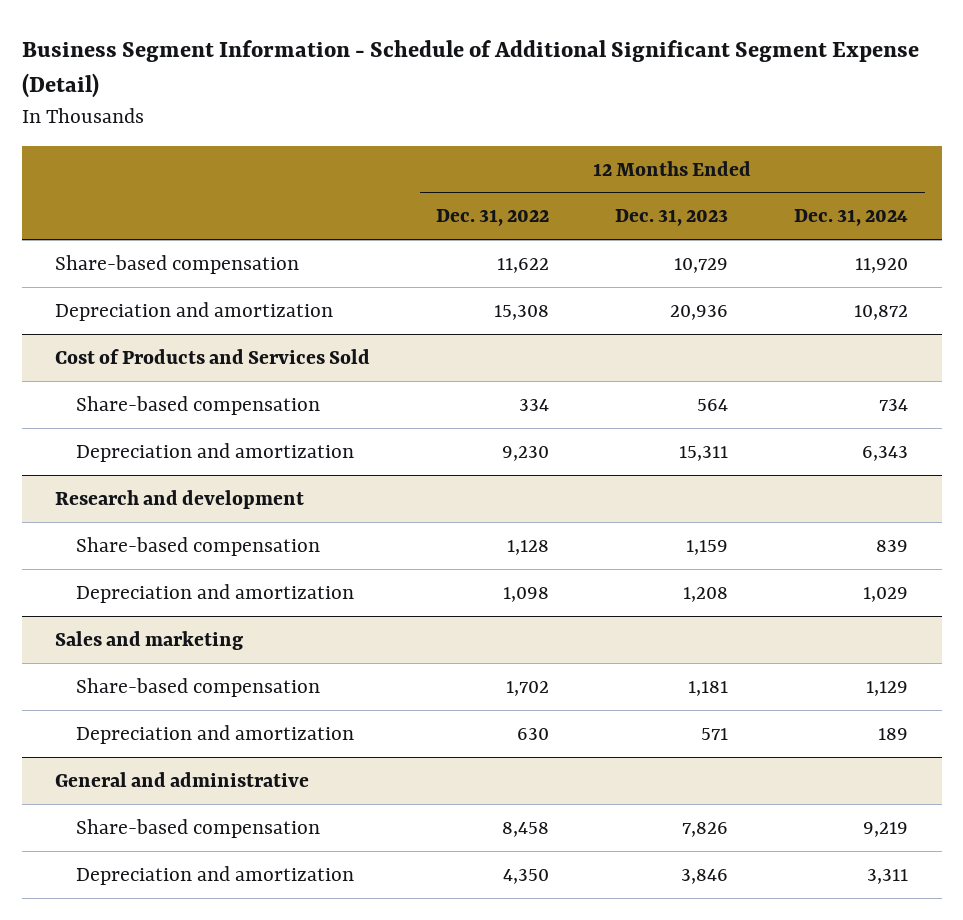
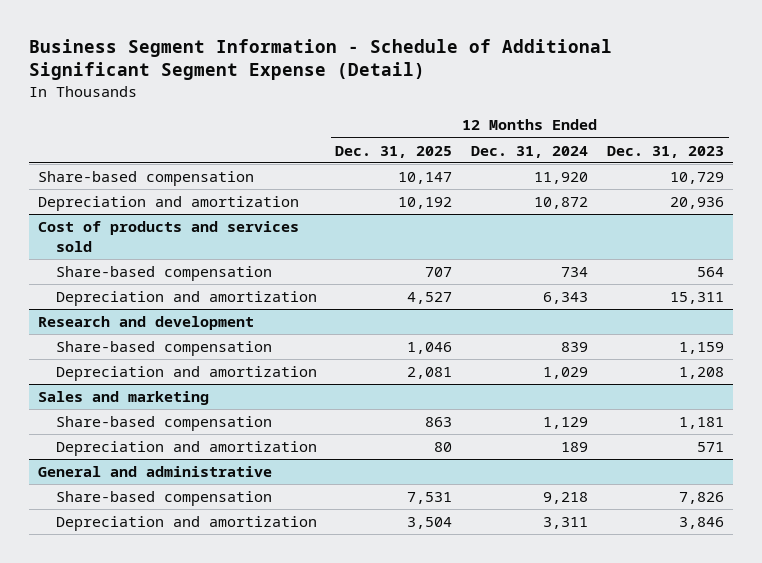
[436,209,550,227] Dec. 31, 2022 -> none
none -> [335,145,453,158] Dec. 31, 2025
[55,348,371,364] Cost of Products and Services Sold -> [38,221,300,252] Cost of products and services sold
[863,821,909,837] 9,219 -> [543,492,589,505] 9,218

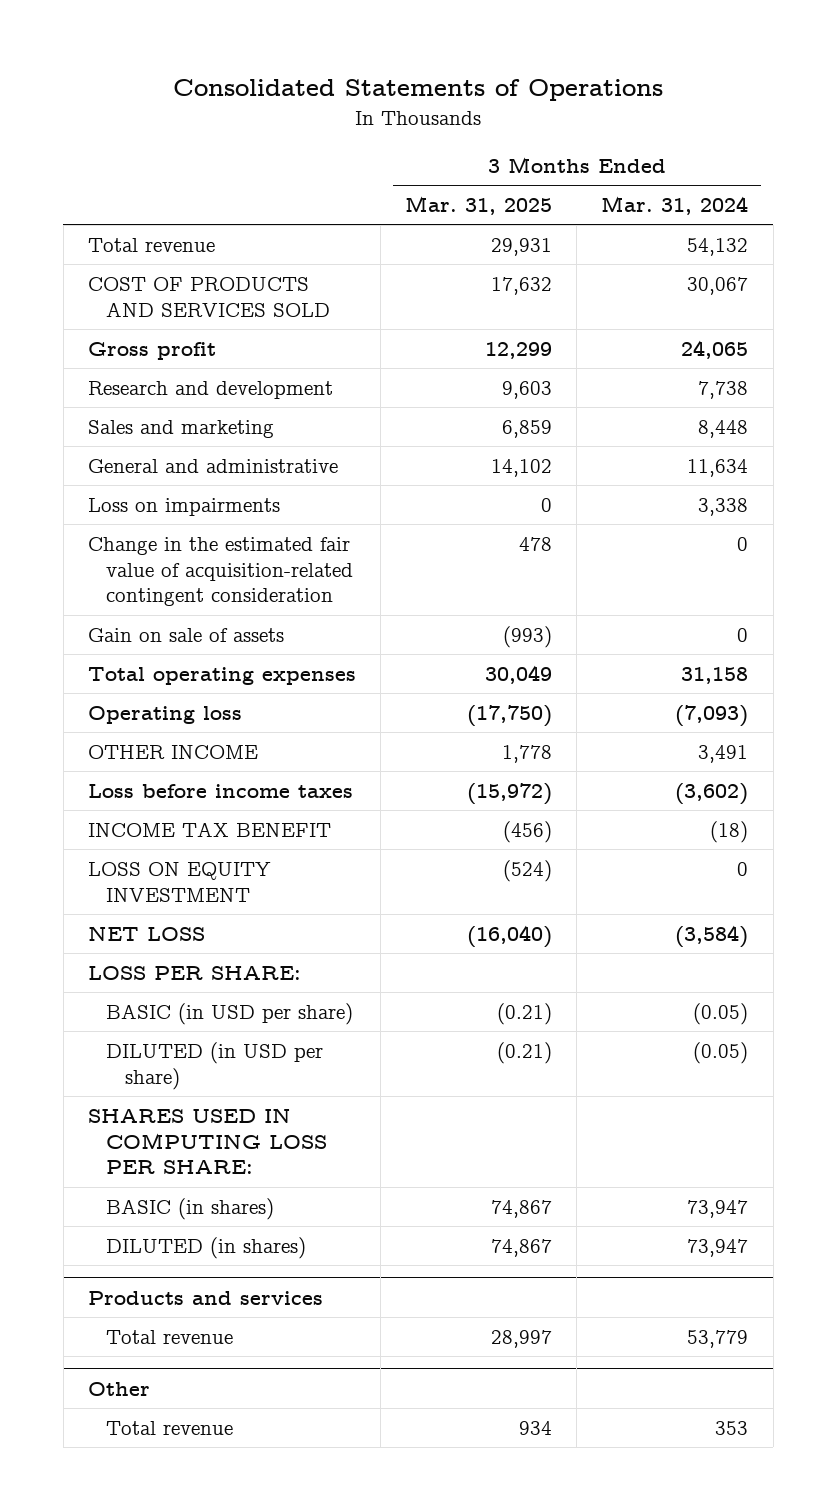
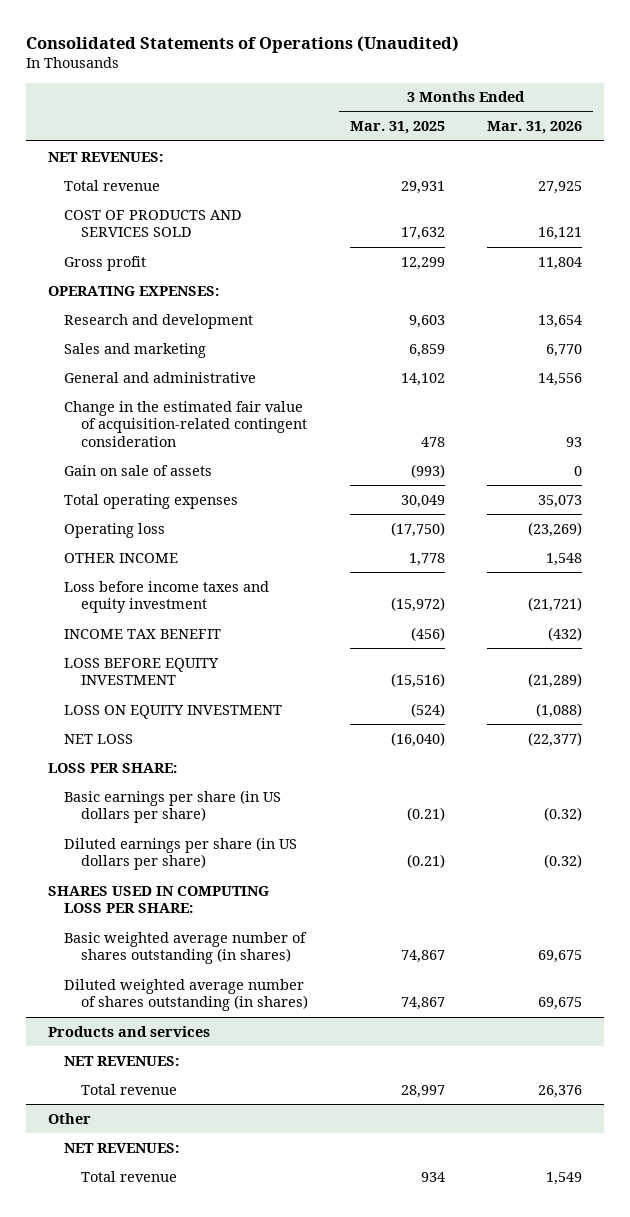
[173,79,664,102] Consolidated Statements of Operations -> [26,35,460,53] Consolidated Statements of Operations (Unaudited)
[601,196,749,216] Mar. 31, 2024 -> none
none -> [487,121,583,135] Mar. 31, 2026
none -> [47,151,163,162] NET REVENUES:
none -> [47,285,219,296] OPERATING EXPENSES:
[87,497,280,516] Loss on impairments -> none
[87,783,353,798] Loss before income taxes -> [64,580,270,614] Loss before income taxes and equity investment
none -> [64,657,220,686] LOSS BEFORE EQUITY INVESTMENT
[106,1002,354,1025] BASIC (in USD per share) -> [64,789,282,824] Basic earnings per share (in US dollars per share)
[106,1041,324,1090] DILUTED (in USD per share) -> [64,836,298,871] Diluted earnings per share (in US dollars per share)
[106,1197,275,1220] BASIC (in shares) -> [64,931,308,965] Basic weighted average number of shares outstanding (in shares)
[106,1236,307,1259] DILUTED (in shares) -> [64,978,308,1012] Diluted weighted average number of shares outstanding (in shares)
none -> [64,1055,180,1066] NET REVENUES:
none -> [64,1142,180,1153] NET REVENUES:

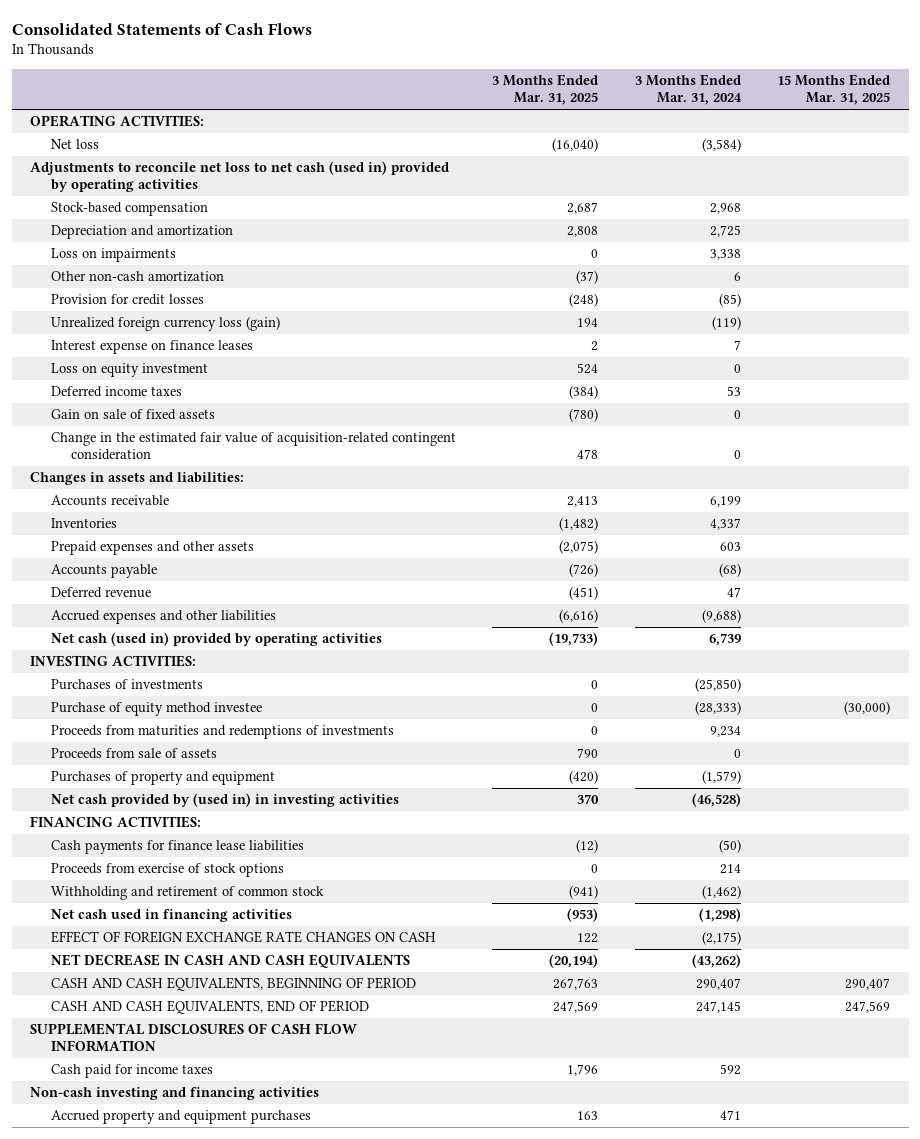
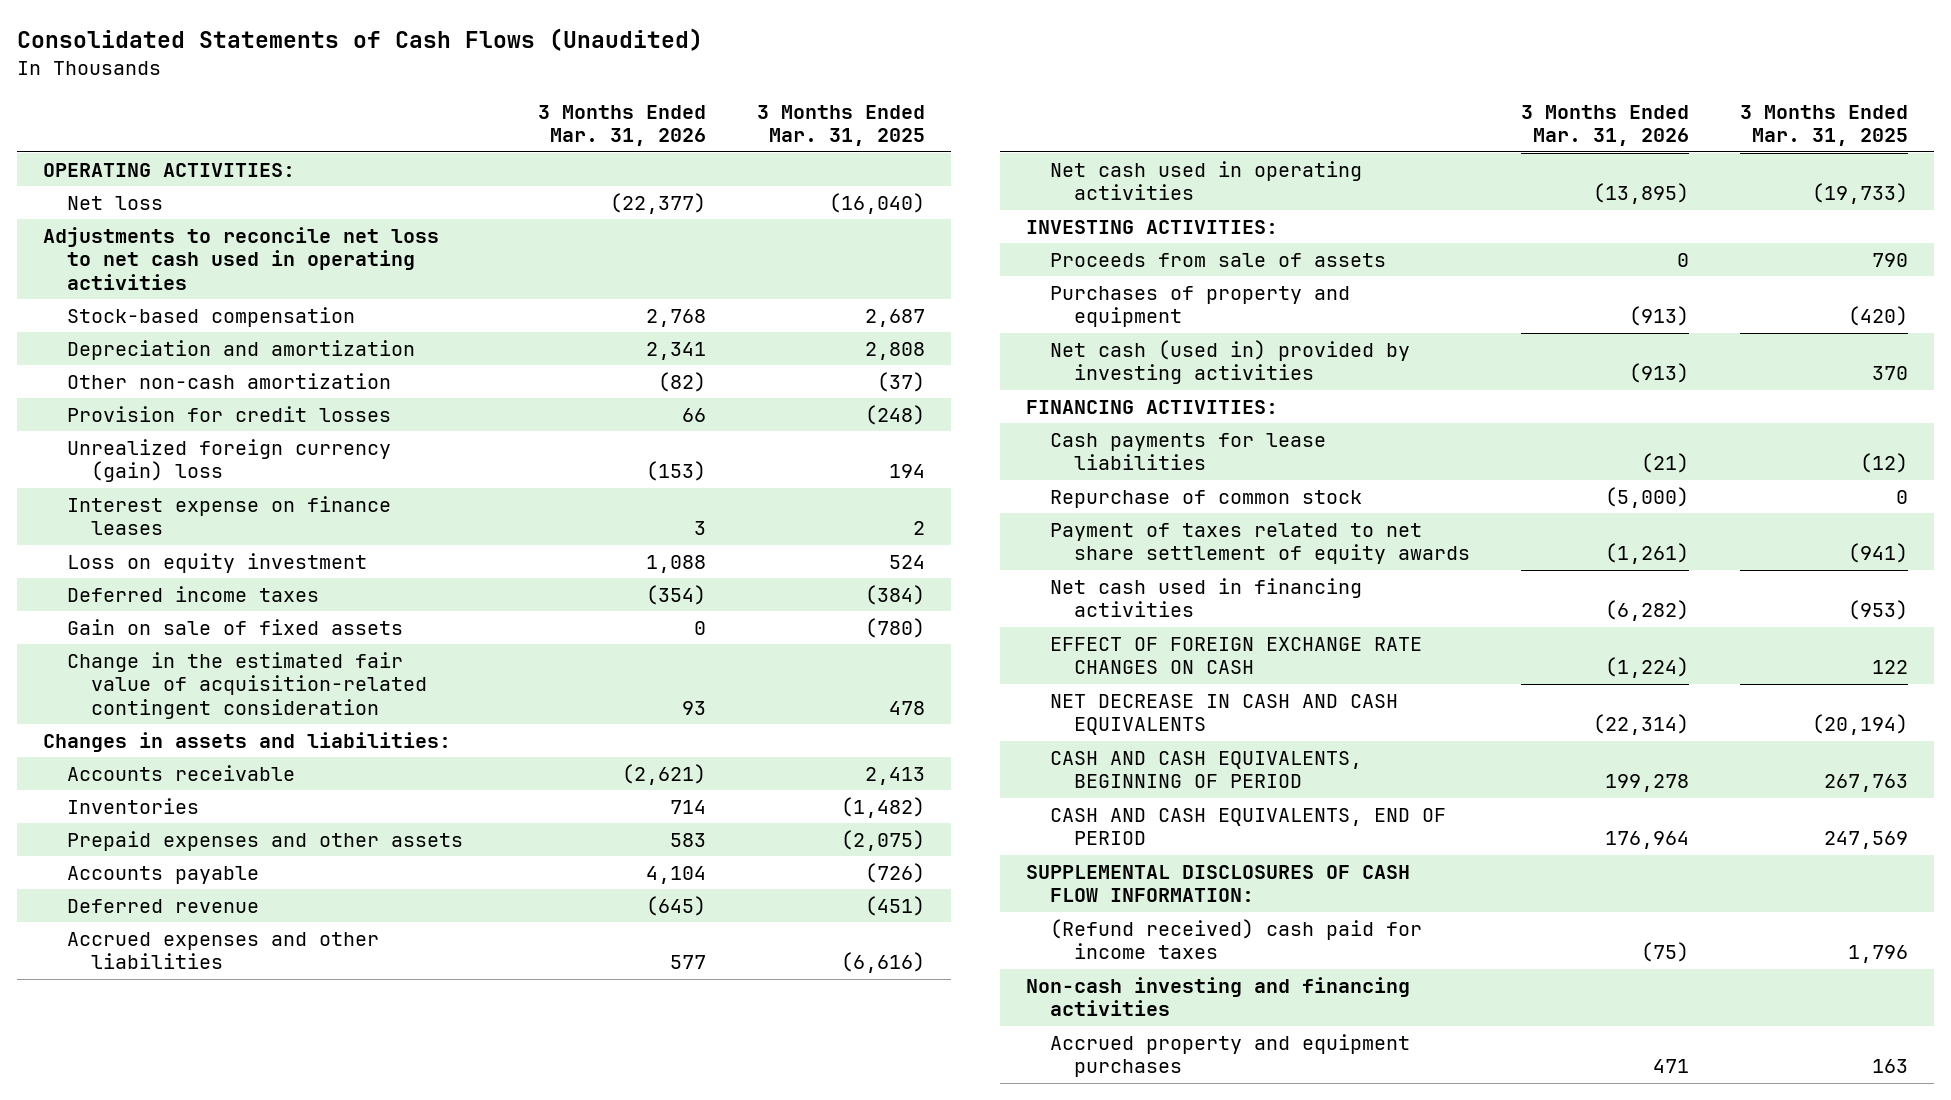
[11,22,312,35] Consolidated Statements of Cash Flows -> [17,28,704,52] Consolidated Statements of Cash Flows (Unaudited)
[634,74,742,106] 3 Months Ended Mar. 31, 2024 -> none
[777,74,891,106] 15 Months Ended Mar. 31, 2025 -> none
none -> [537,104,706,147] 3 Months Ended Mar. 31, 2026
[30,161,450,193] Adjustments to reconcile net loss to net cash (used in) provided by operating activities -> [42,226,439,290] Adjustments to reconcile net loss to net cash used in operating activities
[50,248,176,263] Loss on impairments -> none
[50,316,280,332] Unrealized foreign currency loss (gain) -> [66,438,391,483] Unrealized foreign currency (gain) loss
[50,632,382,647] Net cash (used in) provided by operating activities -> [1049,160,1362,201] Net cash used in operating activities
[50,679,203,691] Purchases of investments -> none
[50,702,262,717] Purchase of equity method investee -> none
[50,725,394,740] Proceeds from maturities and redemptions of investments -> none
[50,793,399,808] Net cash provided by (used in) in investing activities -> [1049,339,1410,385] Net cash (used in) provided by investing activities
[50,863,284,878] Proceeds from exercise of stock options -> none
[50,840,304,855] Cash payments for finance lease liabilities -> [1049,432,1326,471] Cash payments for lease liabilities
[50,886,324,901] Withholding and retirement of common stock -> [1049,489,1362,508] Repurchase of common stock
[569,885,599,900] (941) -> [1896,489,1909,504] 0
none -> [1049,522,1470,565] Payment of taxes related to net share settlement of equity awards
[30,1023,358,1053] SUPPLEMENTAL DISCLOSURES OF CASH FLOW INFORMATION -> [1025,864,1410,903] SUPPLEMENTAL DISCLOSURES OF CASH FLOW INFORMATION:
[50,1064,213,1079] Cash paid for income taxes -> [1049,918,1422,960] (Refund received) cash paid for income taxes

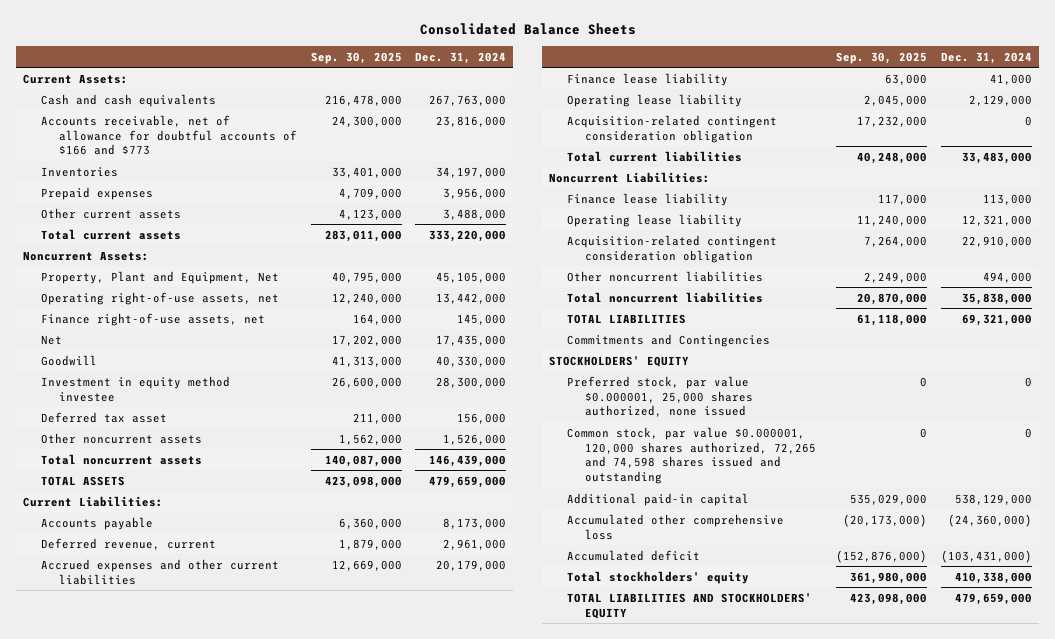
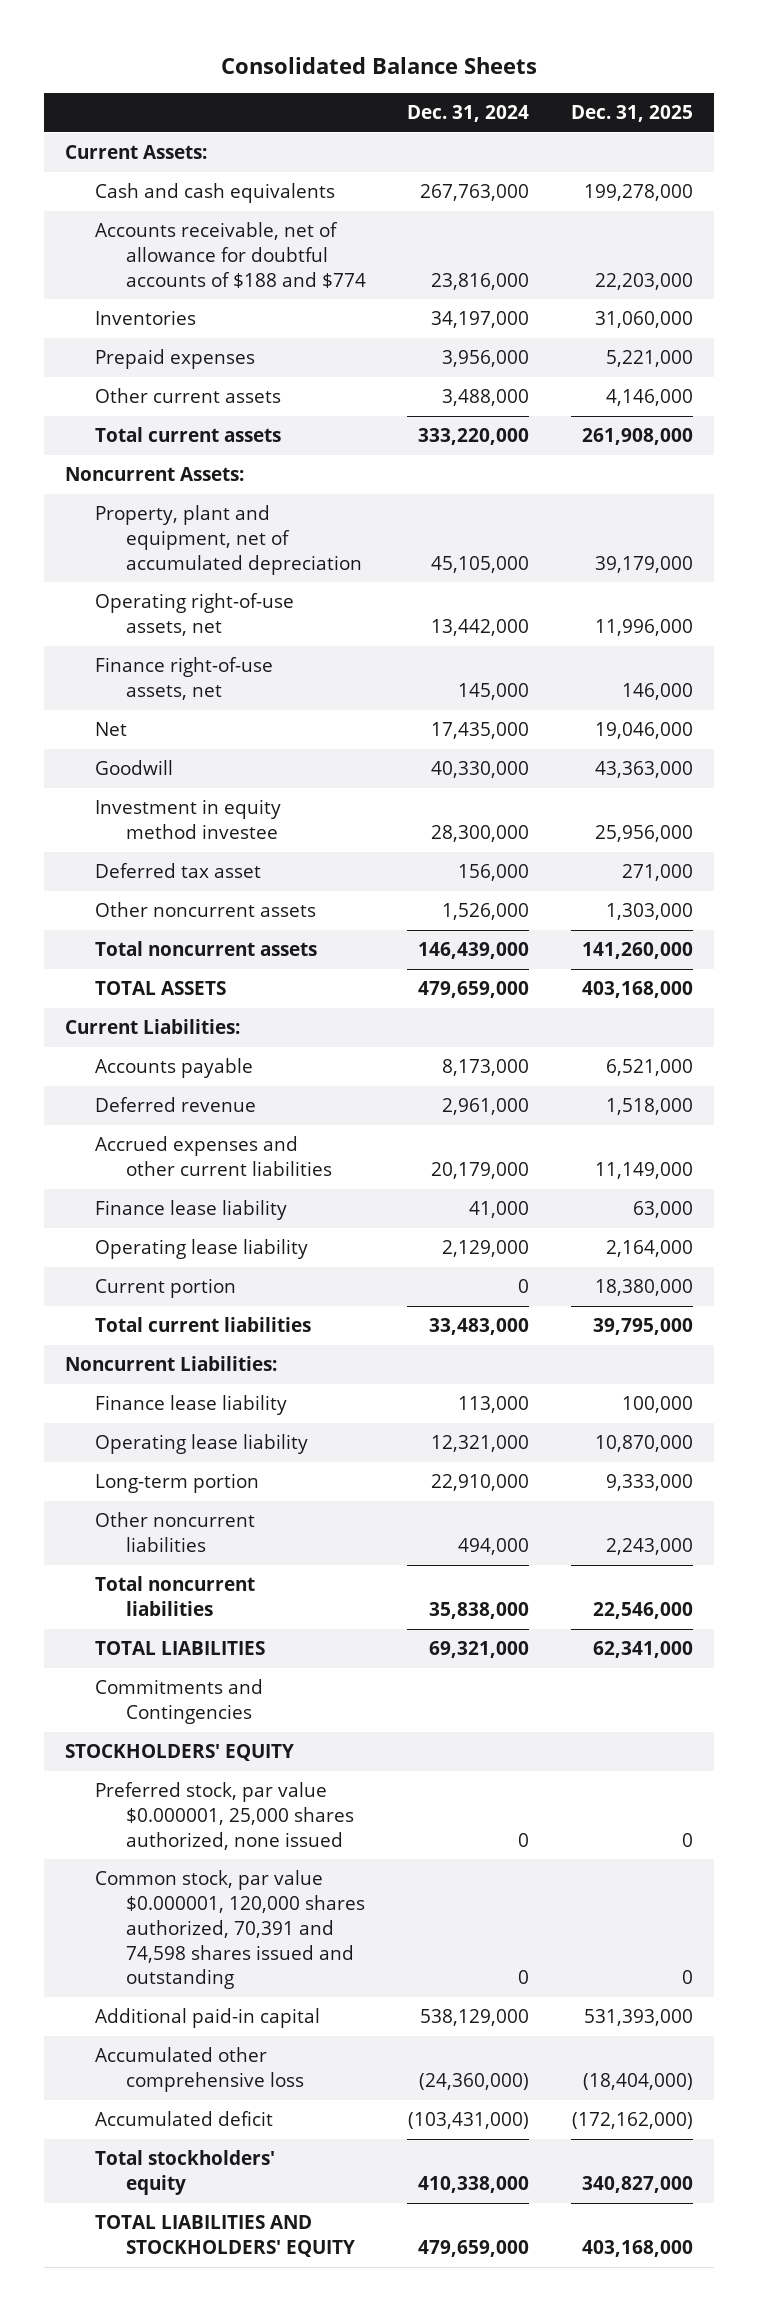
[310,51,402,64] Sep. 30, 2025 -> none
none -> [570,105,693,123] Dec. 31, 2025
[41,114,297,156] Accounts receivable, net of allowance for doubtful accounts of $166 and $773 -> [95,222,366,288] Accounts receivable, net of allowance for doubtful accounts of $188 and $774
[41,270,280,284] Property, Plant and Equipment, Net -> [95,505,362,575] Property, plant and equipment, net of accumulated depreciation
[41,537,217,550] Deferred revenue, current -> [95,1097,257,1113] Deferred revenue
[566,114,777,143] Acquisition-related contingent consideration obligation -> [95,1278,237,1299] Current portion
[566,234,777,263] Acquisition-related contingent consideration obligation -> [95,1473,260,1494] Long-term portion
[566,426,816,485] Common stock, par value $0.000001, 120,000 shares authorized, 72,265 and 74,598 shares issued and outstanding -> [95,1870,365,1990] Common stock, par value $0.000001, 120,000 shares authorized, 70,391 and 74,598 shares issued and outstanding

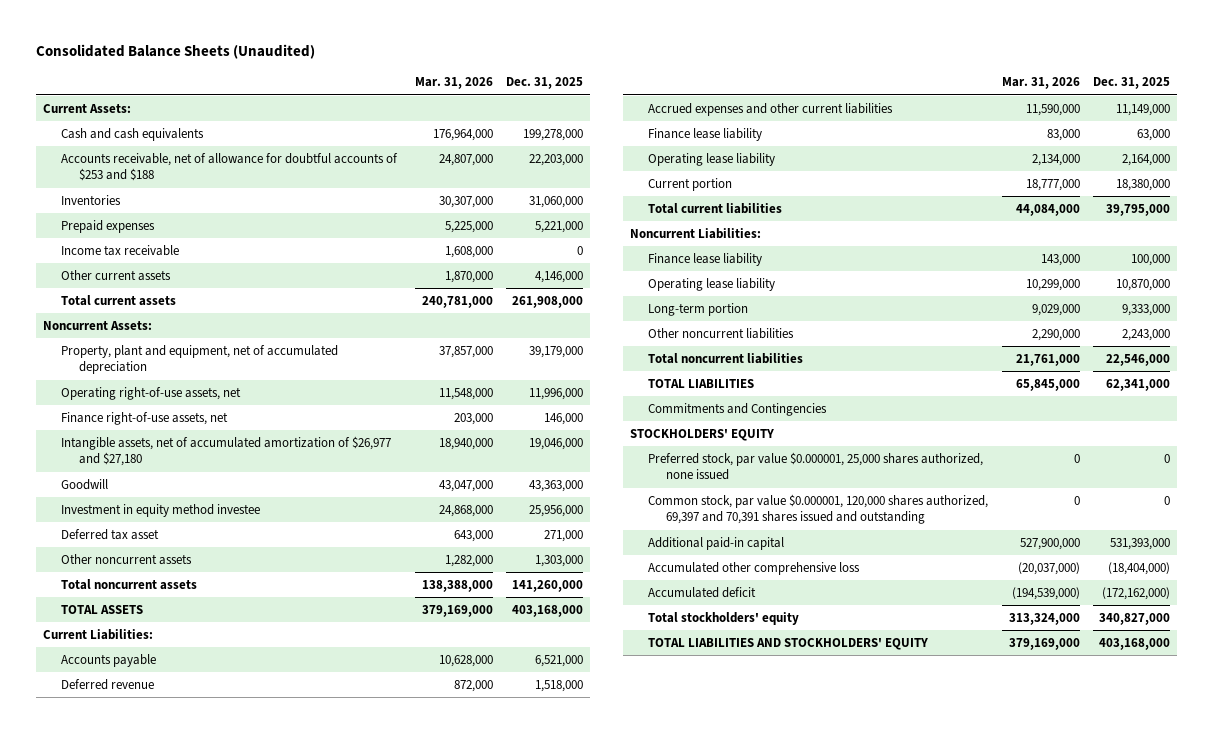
[220,57,537,75] Consolidated Balance Sheets -> [36,44,316,60] Consolidated Balance Sheets (Unaudited)
[407,105,530,123] Dec. 31, 2024 -> none
none -> [414,77,493,90] Mar. 31, 2026
[95,222,366,288] Accounts receivable, net of allowance for doubtful accounts of $188 and $774 -> [60,152,398,182] Accounts receivable, net of allowance for doubtful accounts of $253 and $188
none -> [60,244,179,256] Income tax receivable
[95,722,128,737] Net -> [60,435,391,467] Intangible assets, net of accumulated amortization of $26,977 and $27,180
[95,1870,365,1990] Common stock, par value $0.000001, 120,000 shares authorized, 70,391 and 74,598 shares issued and outstanding -> [647,493,988,525] Common stock, par value $0.000001, 120,000 shares authorized, 69,397 and 70,391 shares issued and outstanding

